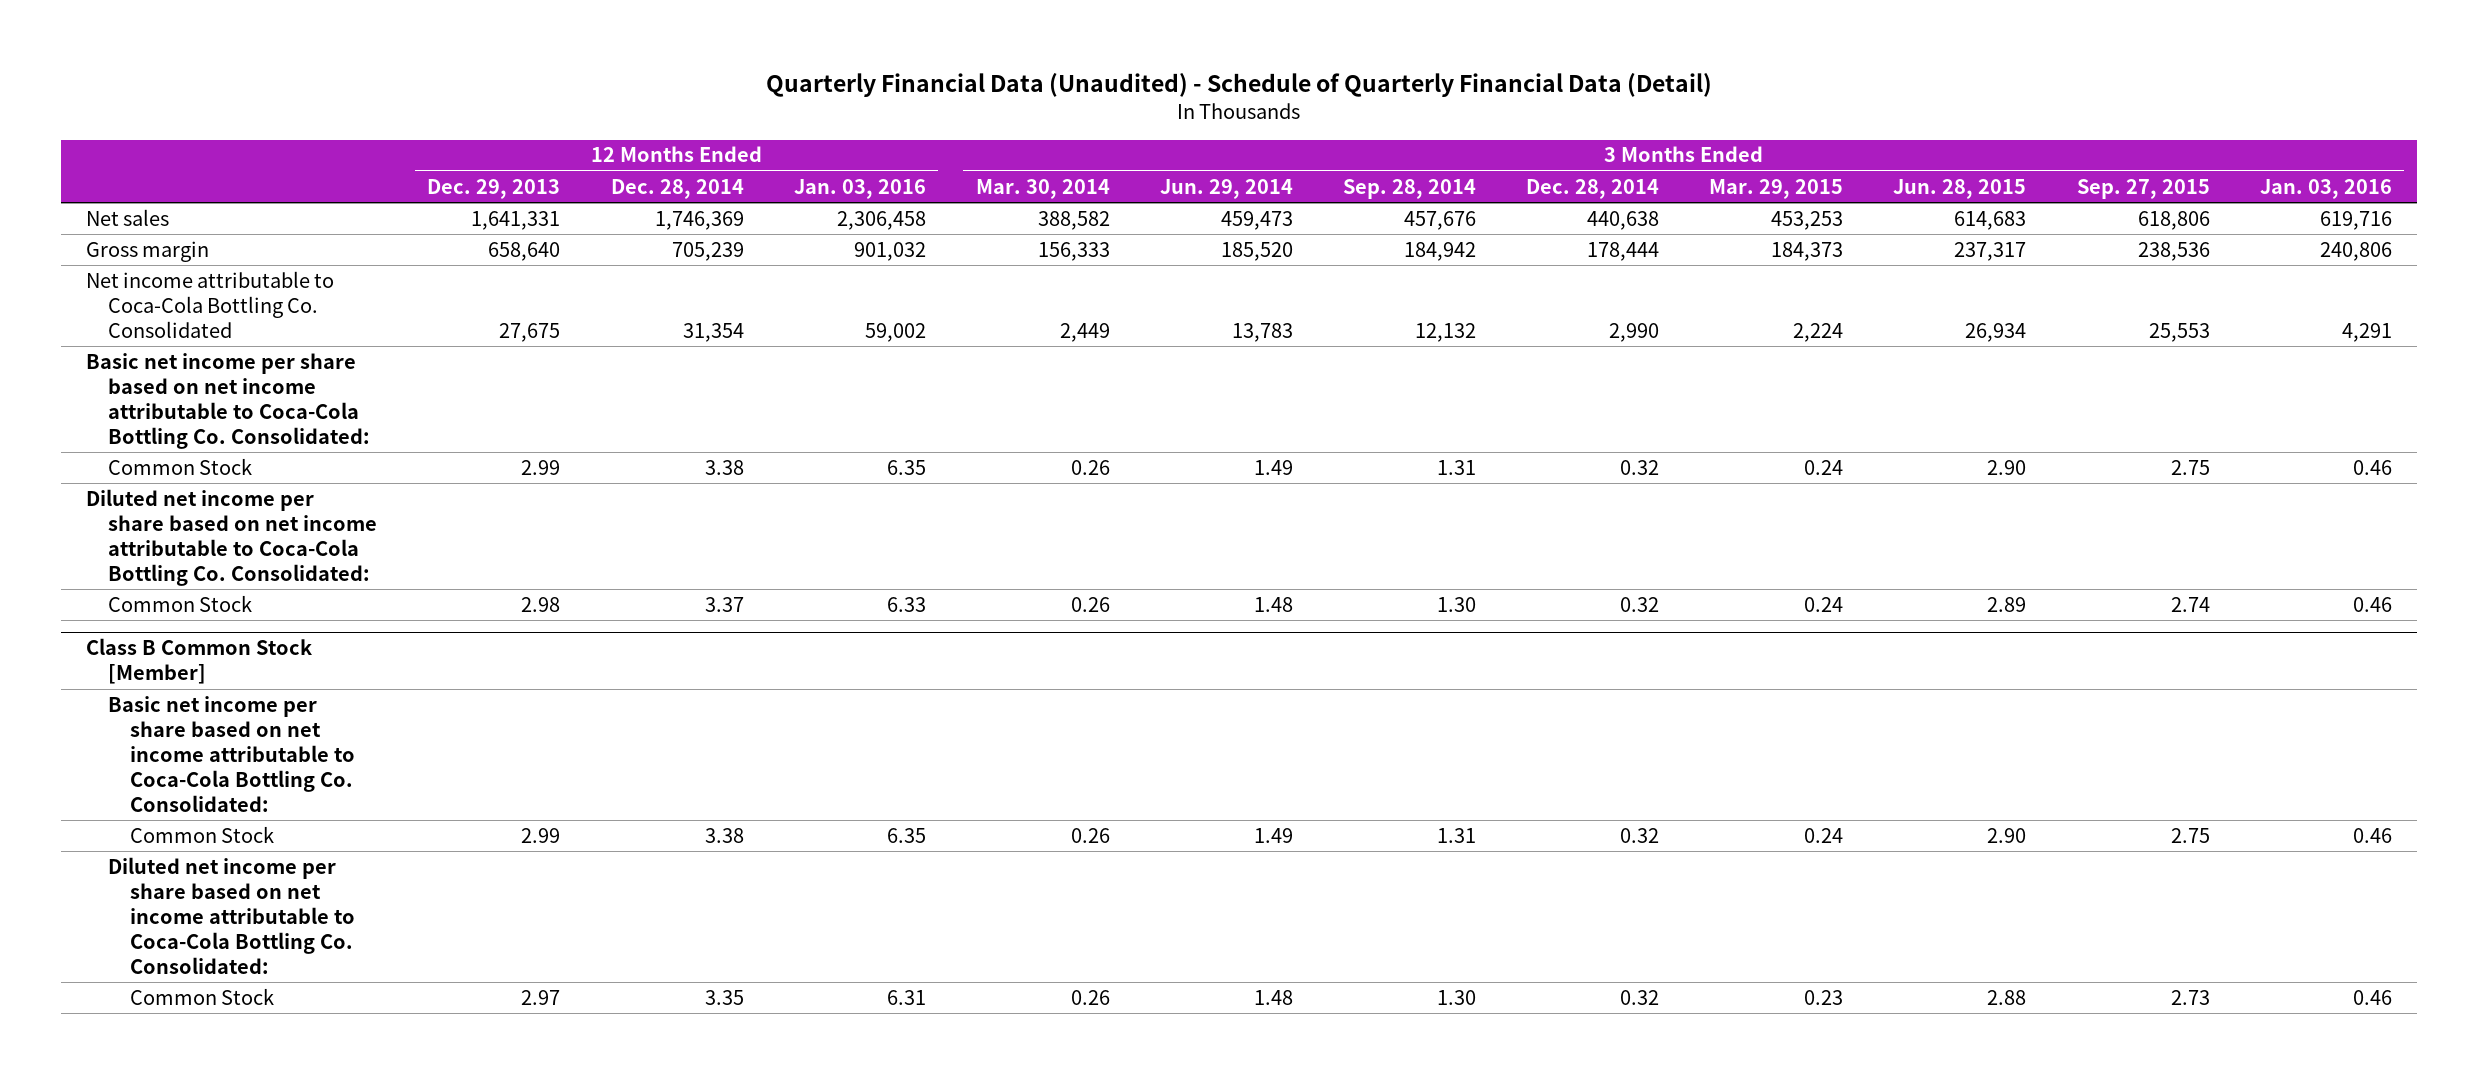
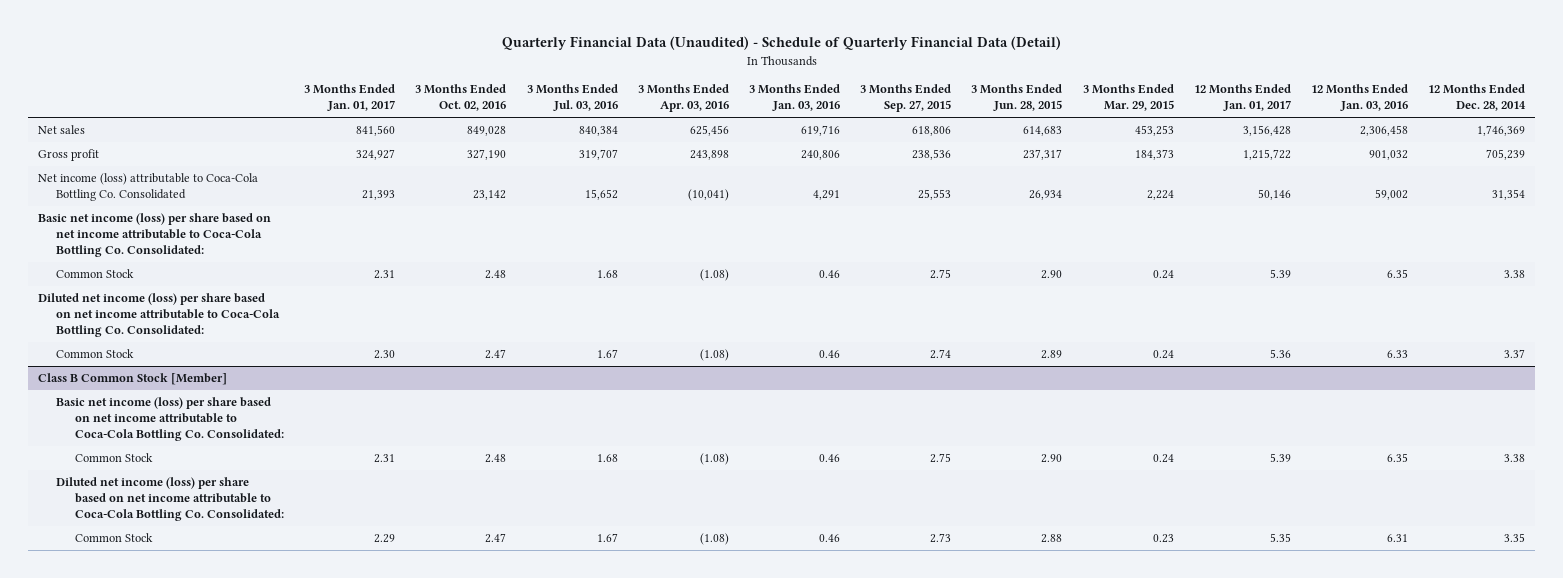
[427,178,561,199] Dec. 29, 2013 -> none
[975,178,1110,199] Mar. 30, 2014 -> none
[1159,178,1293,199] Jun. 29, 2014 -> none
[1343,178,1477,199] Sep. 28, 2014 -> none
[1526,178,1660,199] Dec. 28, 2014 -> none
none -> [304,84,396,112] 3 Months Ended Jan. 01, 2017
none -> [415,84,507,112] 3 Months Ended Oct. 02, 2016
none -> [526,84,618,112] 3 Months Ended Jul. 03, 2016
none -> [637,84,729,113] 3 Months Ended Apr. 03, 2016
none -> [1193,84,1291,112] 12 Months Ended Jan. 01, 2017
[86,240,210,262] Gross margin -> [37,148,99,161] Gross profit
[86,270,335,338] Net income attributable to Coca-Cola Bottling Co. Consolidated -> [37,172,258,202] Net income (loss) attributable to Coca-Cola Bottling Co. Consolidated
[86,352,371,449] Basic net income per share based on net income attributable to Coca-Cola Bottling Co. Consolidated: -> [37,212,271,258] Basic net income (loss) per share based on net income attributable to Coca-Cola Bottling Co. Consolidated:
[86,488,378,586] Diluted net income per share based on net income attributable to Coca-Cola Bottling Co. Consolidated: -> [37,292,281,338] Diluted net income (loss) per share based on net income attributable to Coca-Cola Bottling Co. Consolidated:
[108,695,356,812] Basic net income per share based on net income attributable to Coca-Cola Bottling Co. Consolidated: -> [56,396,284,442] Basic net income (loss) per share based on net income attributable to Coca-Cola Bottling Co. Consolidated:
[108,856,356,974] Diluted net income per share based on net income attributable to Coca-Cola Bottling Co. Consolidated: -> [56,476,284,522] Diluted net income (loss) per share based on net income attributable to Coca-Cola Bottling Co. Consolidated:

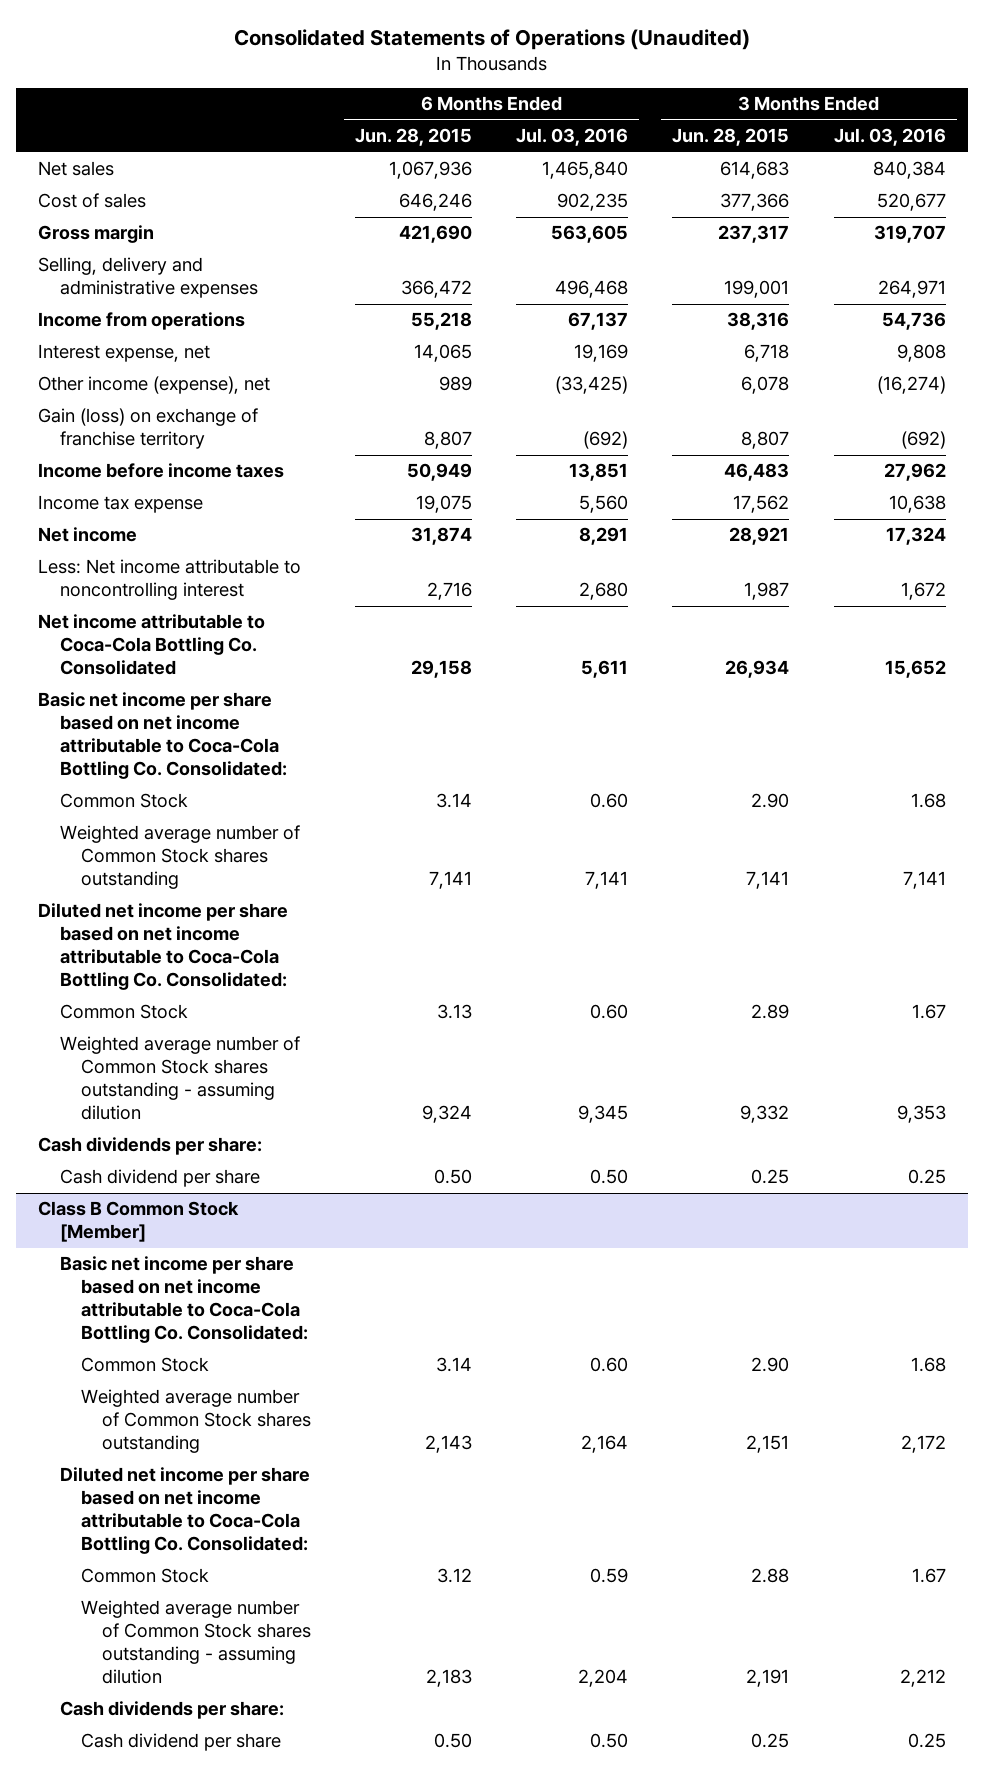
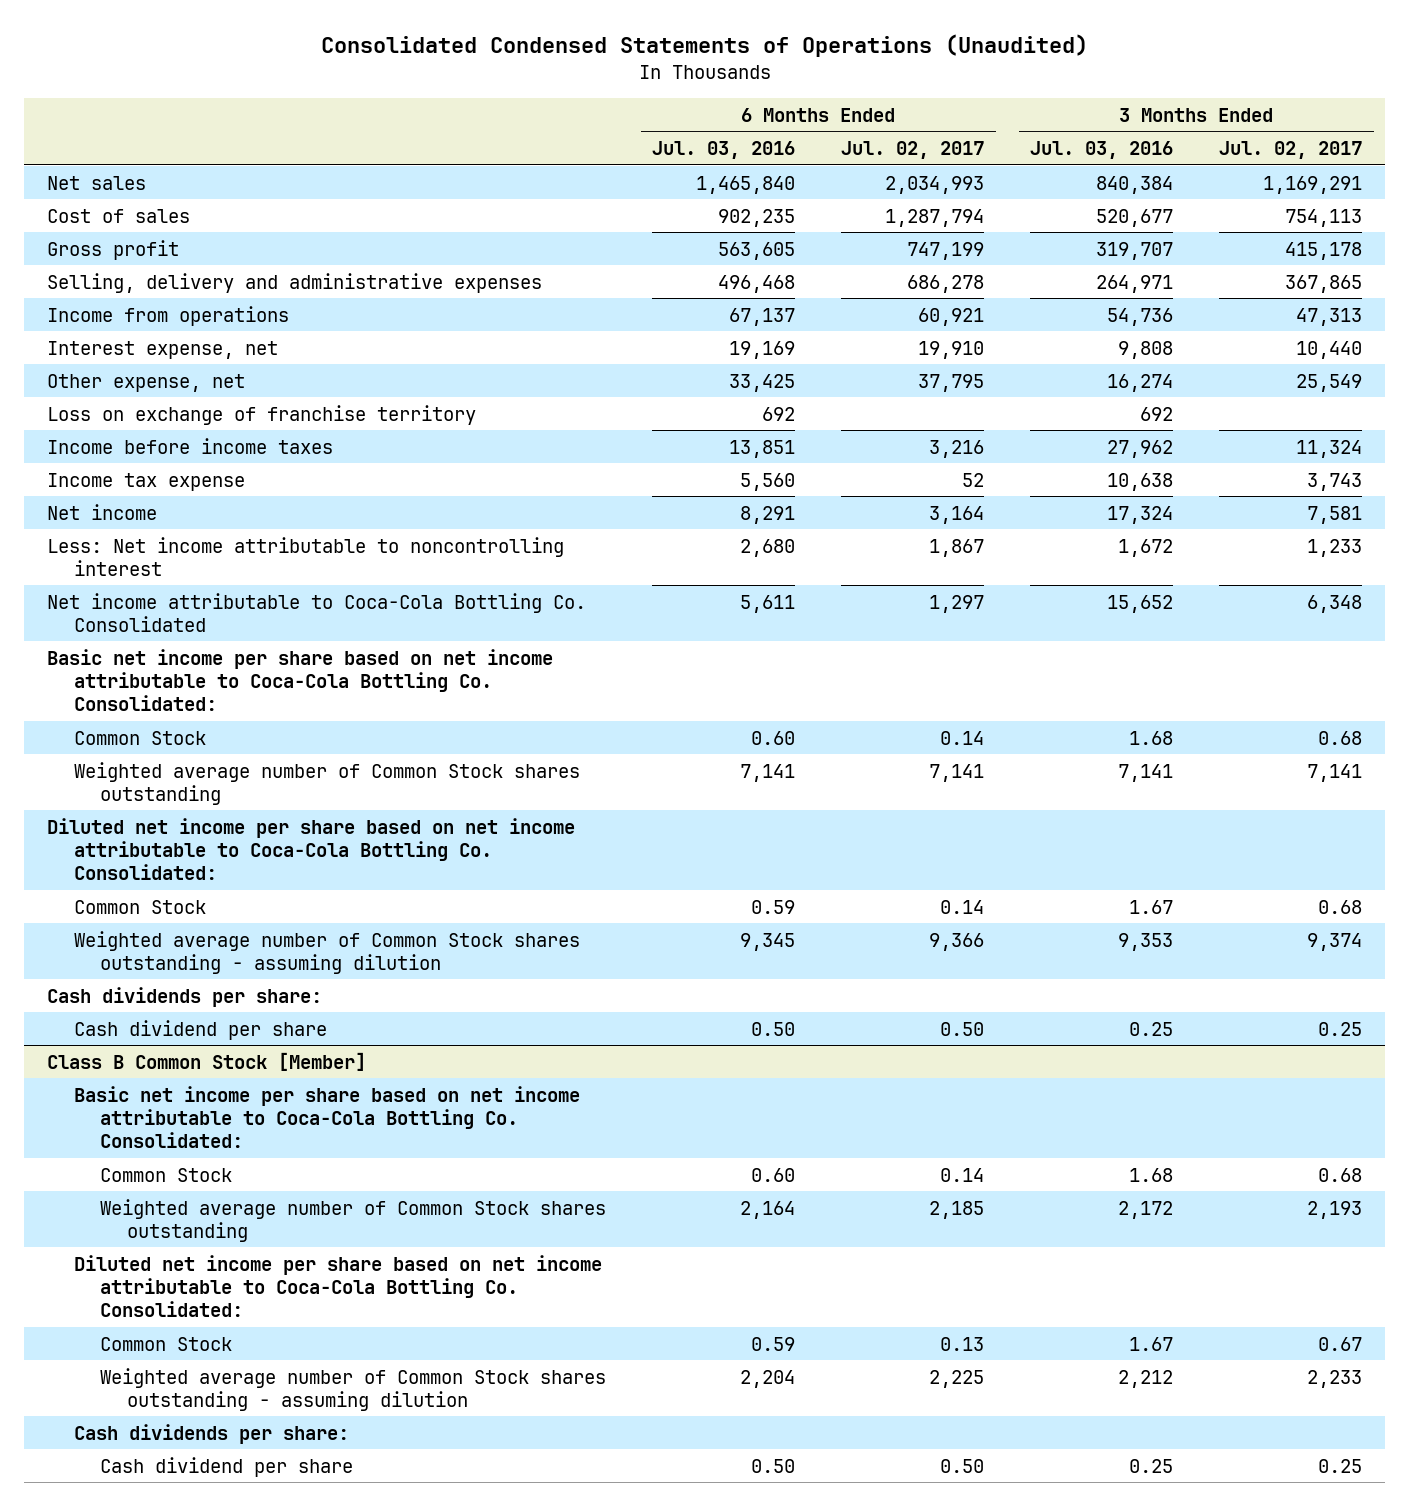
[233,28,750,50] Consolidated Statements of Operations (Unaudited) -> [320,34,1088,58] Consolidated Condensed Statements of Operations (Unaudited)
[355,128,473,147] Jun. 28, 2015 -> none
[672,128,790,147] Jun. 28, 2015 -> none
none -> [841,140,985,159] Jul. 02, 2017
none -> [1219,140,1363,159] Jul. 02, 2017
[38,225,155,244] Gross margin -> [47,239,180,260] Gross profit
[38,376,271,395] Other income (expense), net -> [47,373,246,392] Other expense, net
[555,376,629,395] (33,425) -> [729,373,796,392] 33,425
[876,376,946,395] (16,274) -> [1107,373,1174,392] 16,274
[38,408,259,450] Gain (loss) on exchange of franchise territory -> [47,404,477,425] Loss on exchange of franchise territory
[583,431,629,450] (692) -> [762,406,796,421] 692
[900,431,946,450] (692) -> [1140,406,1174,421] 692
[590,1004,629,1020] 0.60 -> [751,899,796,914] 0.59

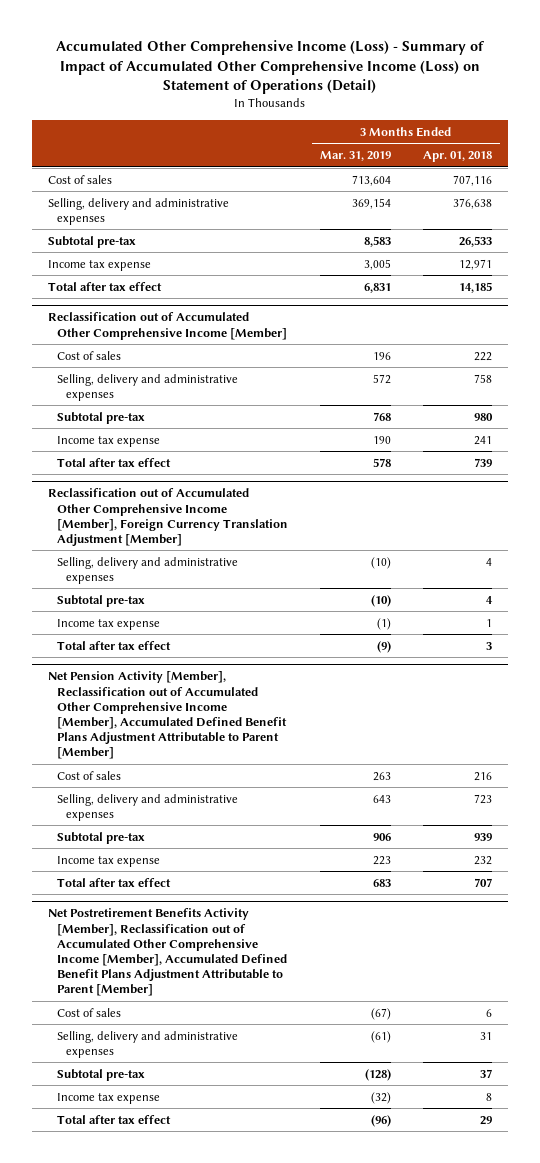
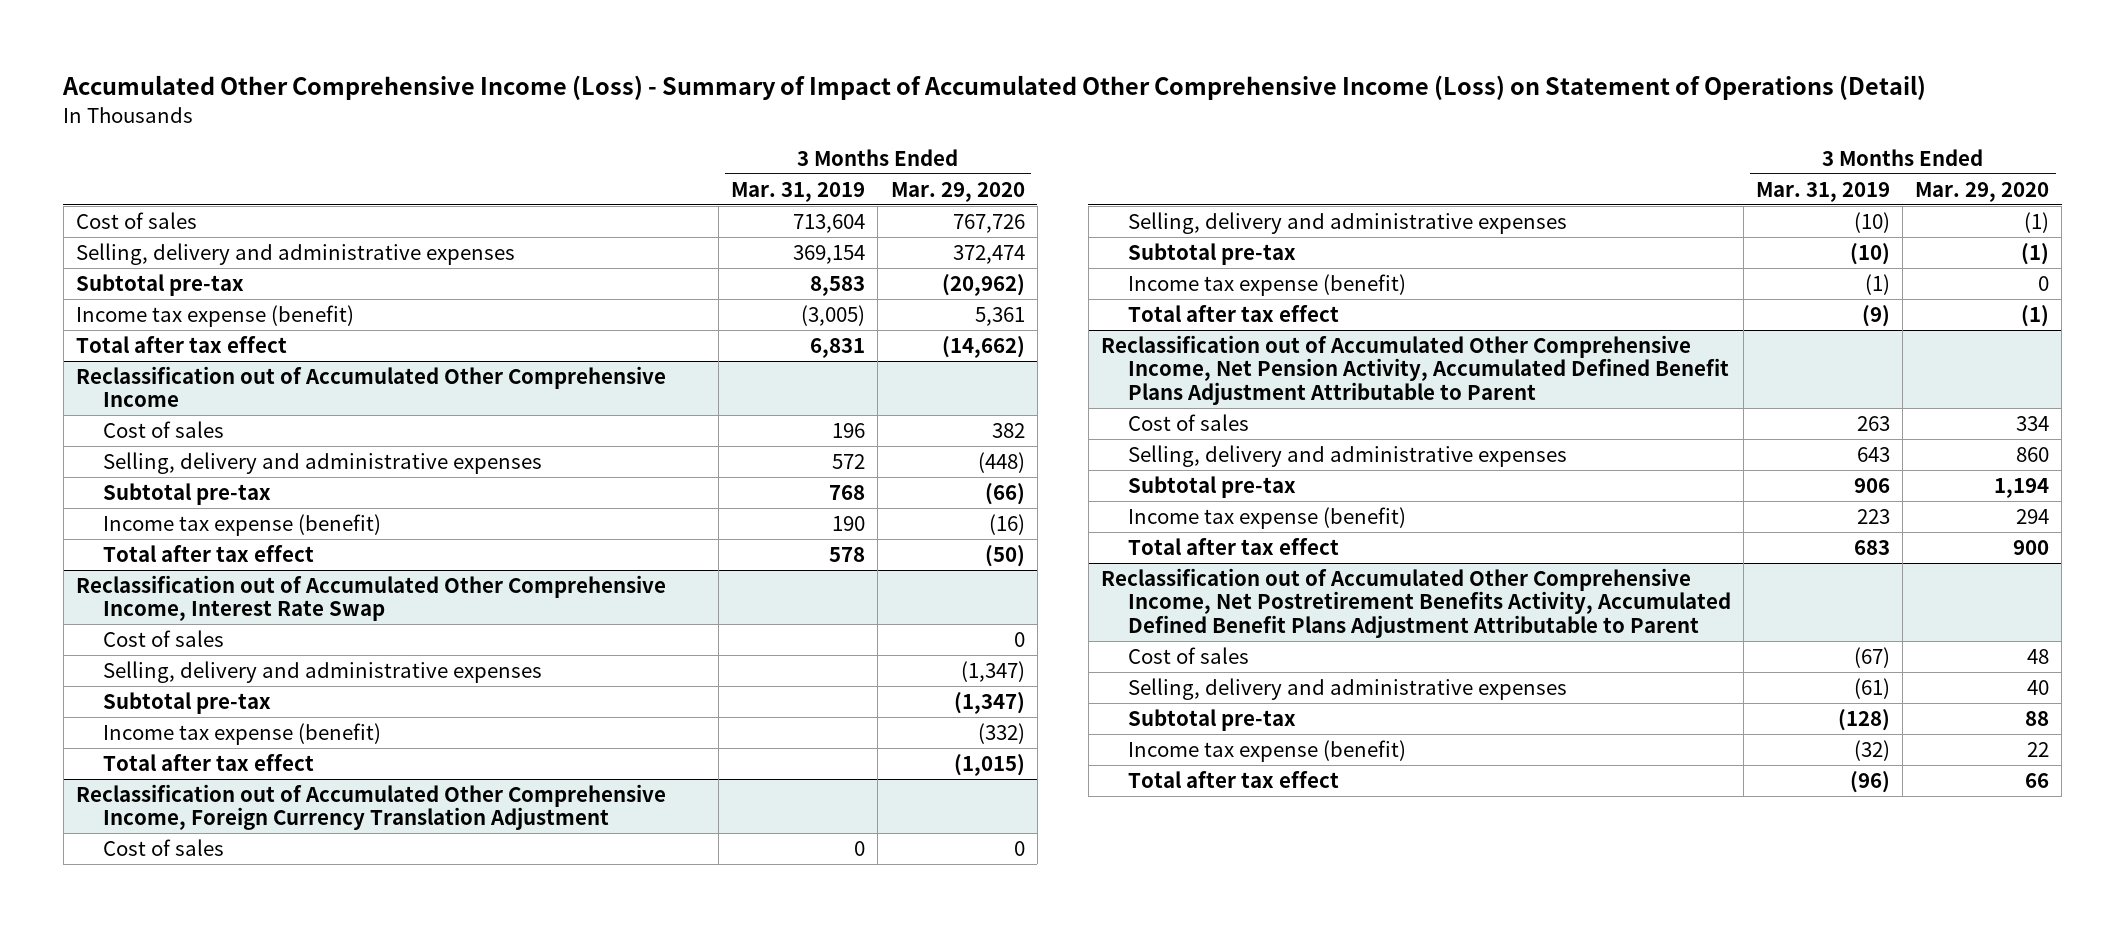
[422,150,492,162] Apr. 01, 2018 -> none
none -> [890,181,1025,202] Mar. 29, 2020
[47,259,151,271] Income tax expense -> [76,304,355,327] Income tax expense (benefit)
[363,258,391,270] 3,005 -> [801,304,866,326] (3,005)
[47,312,288,340] Reclassification out of Accumulated Other Comprehensive Income [Member] -> [76,365,667,408] Reclassification out of Accumulated Other Comprehensive Income
[57,435,161,447] Income tax expense -> [103,513,382,536] Income tax expense (benefit)
none -> [76,574,667,622] Reclassification out of Accumulated Other Comprehensive Income, Interest Rate Swap
none -> [103,629,225,647] Cost of sales
none -> [103,660,543,683] Selling, delivery and administrative expenses
none -> [103,691,272,714] Subtotal pre-tax
none -> [103,722,382,745] Income tax expense (benefit)
none -> [103,753,315,771] Total after tax effect
[47,488,289,546] Reclassification out of Accumulated Other Comprehensive Income [Member], Foreign Currency Translation Adjustment [Member] -> [76,783,667,831] Reclassification out of Accumulated Other Comprehensive Income, Foreign Currency Translation Adjustment
none -> [103,838,225,856] Cost of sales
[57,618,161,630] Income tax expense -> [1127,273,1406,296] Income tax expense (benefit)
[47,671,288,760] Net Pension Activity [Member], Reclassification out of Accumulated Other Comprehensive Income [Member], Accumulated Defined Benefit Plans Adjustment Attributable to Parent [Member] -> [1100,334,1729,405] Reclassification out of Accumulated Other Comprehensive Income, Net Pension Activity, Accumulated Defined Benefit Plans Adjustment Attributable to Parent
[57,855,161,867] Income tax expense -> [1127,506,1406,529] Income tax expense (benefit)
[47,908,288,997] Net Postretirement Benefits Activity [Member], Reclassification out of Accumulated Other Comprehensive Income [Member], Accumulated Defined Benefit Plans Adjustment Attributable to Parent [Member] -> [1100,567,1731,638] Reclassification out of Accumulated Other Comprehensive Income, Net Postretirement Benefits Activity, Accumulated Defined Benefit Plans Adjustment Attributable to Parent
[57,1092,161,1104] Income tax expense -> [1127,739,1406,762] Income tax expense (benefit)

